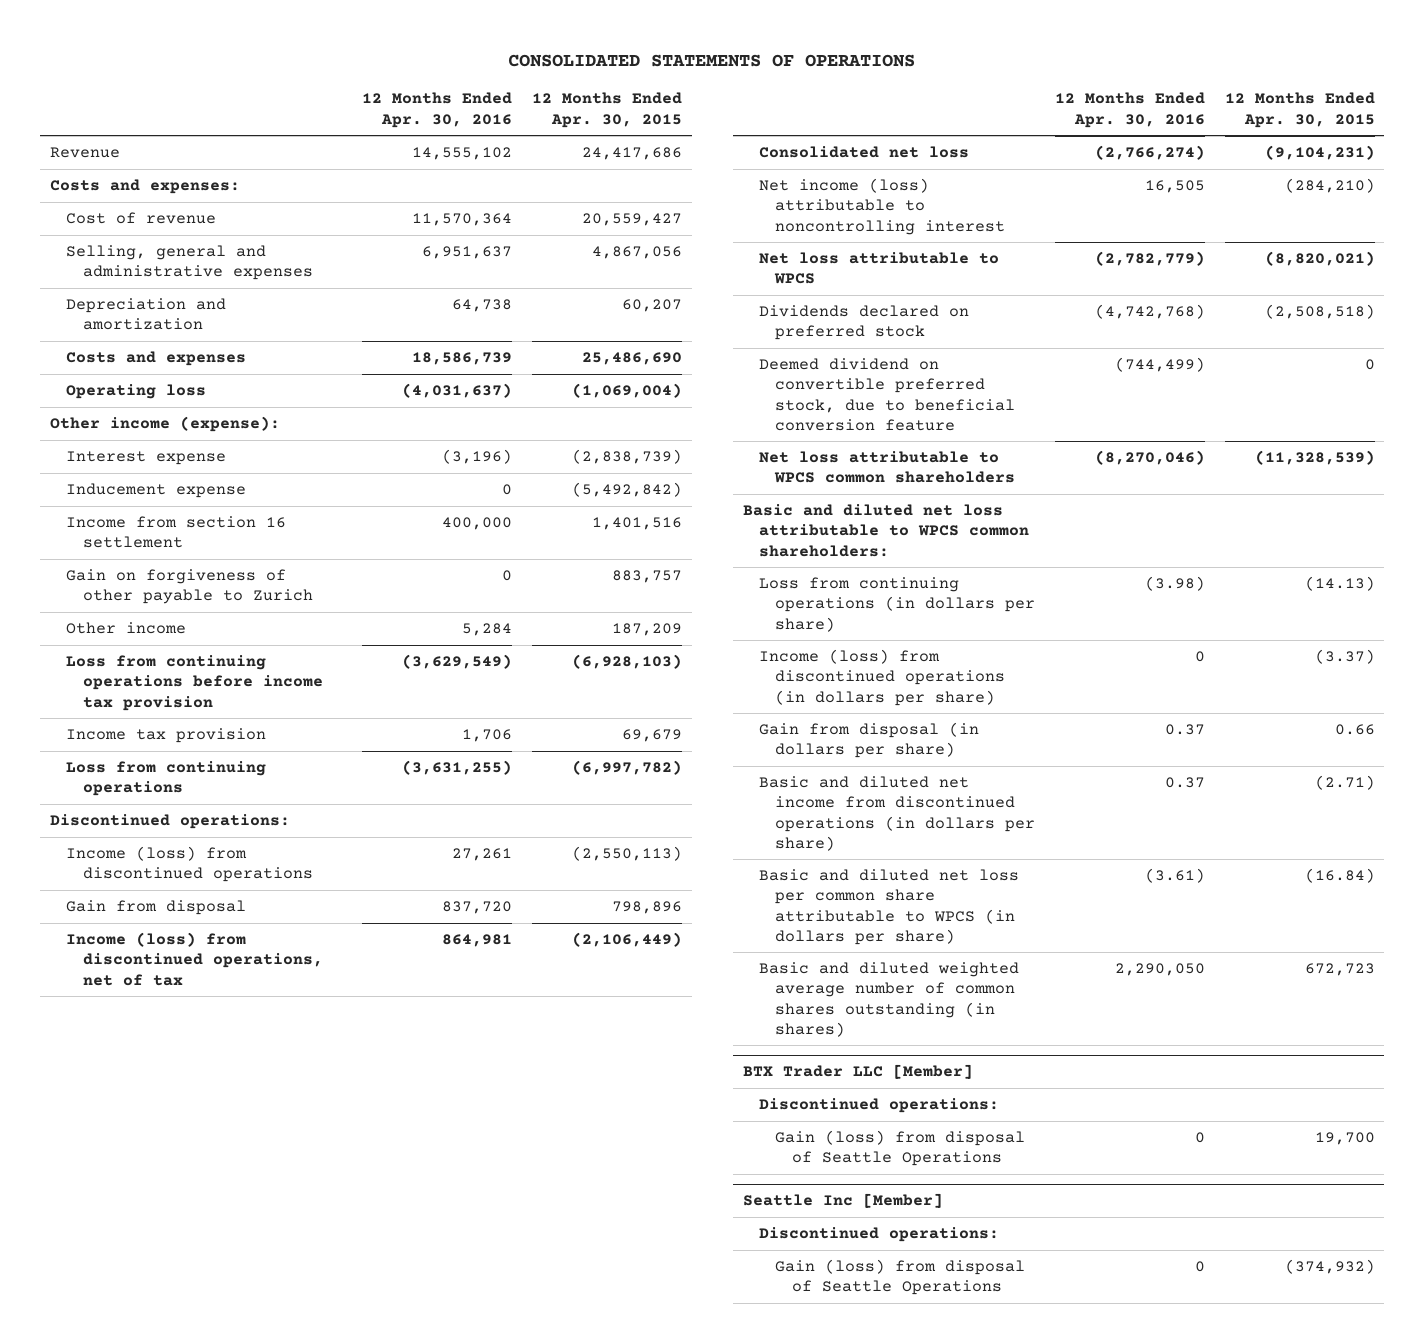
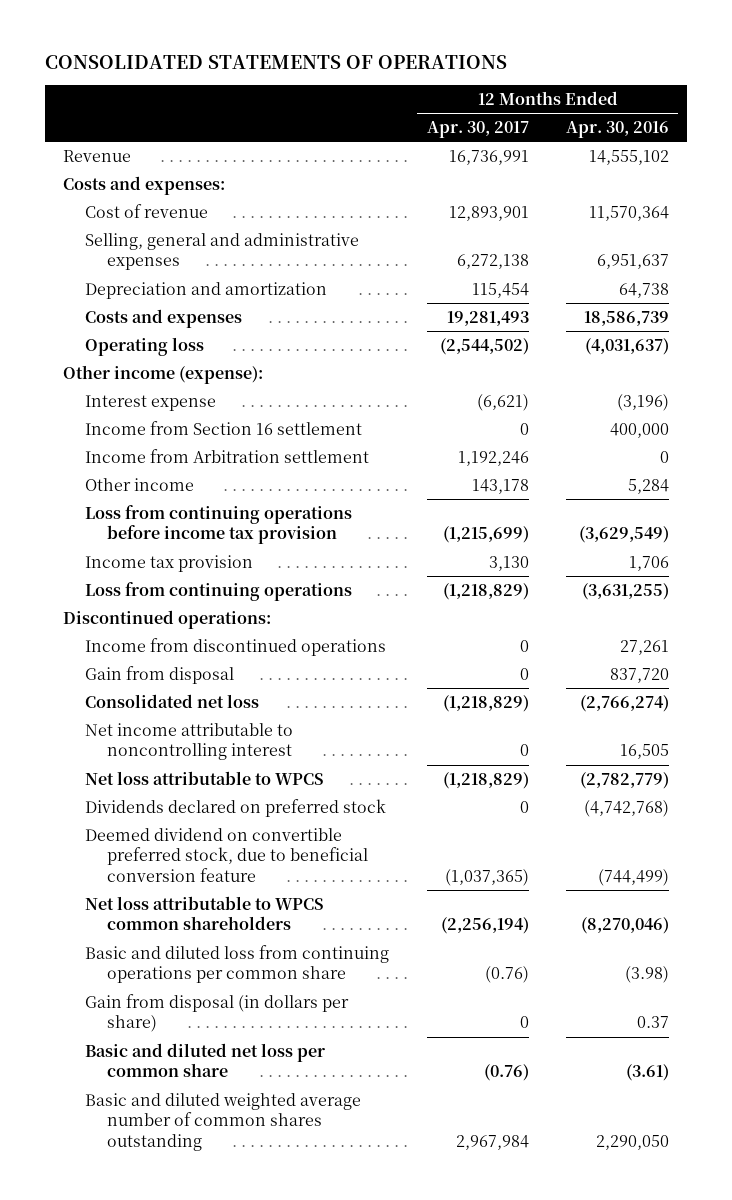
[531,92,682,128] 12 Months Ended Apr. 30, 2015 -> none
none -> [426,121,529,139] Apr. 30, 2017
[66,483,247,499] Inducement expense -> none
[66,569,313,605] Gain on forgiveness of other payable to Zurich -> none
[66,516,287,549] Income from section 16 settlement -> [85,420,363,435] Income from Section 16 settlement
none -> [85,448,370,463] Income from Arbitration settlement
[66,846,313,883] Income (loss) from discontinued operations -> [85,637,387,656] Income from discontinued operations
[66,932,323,986] Income (loss) from discontinued operations, net of tax -> none
[759,178,1006,235] Net income (loss) attributable to noncontrolling interest -> [85,722,294,761] Net income attributable to noncontrolling interest
[742,504,1030,557] Basic and diluted net loss attributable to WPCS common shareholders: -> none
[759,649,1006,706] Income (loss) from discontinued operations (in dollars per share) -> none
[759,577,1036,632] Loss from continuing operations (in dollars per share) -> [85,944,390,984] Basic and diluted loss from continuing operations per common share
[759,776,1036,851] Basic and diluted net income from discontinued operations (in dollars per share) -> none
[742,1064,973,1080] BTX Trader LLC [Member] -> none
[759,1098,1000,1114] Discontinued operations: -> none
[775,1130,1026,1167] Gain (loss) from disposal of Seattle Operations -> none
[742,1193,943,1209] Seattle Inc [Member] -> none
[759,1227,1000,1243] Discontinued operations: -> none
[775,1259,1026,1296] Gain (loss) from disposal of Seattle Operations -> none
[759,869,1020,945] Basic and diluted net loss per common share attributable to WPCS (in dollars per share) -> [85,1042,326,1078] Basic and diluted net loss per common share
[759,962,1020,1037] Basic and diluted weighted average number of common shares outstanding (in shares) -> [85,1092,362,1151] Basic and diluted weighted average number of common shares outstanding

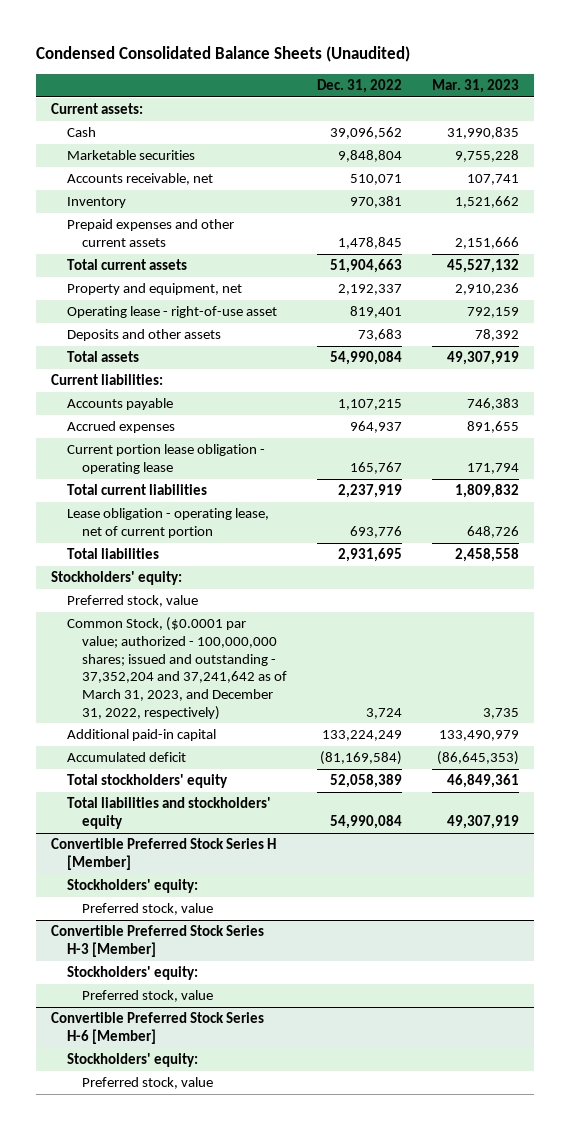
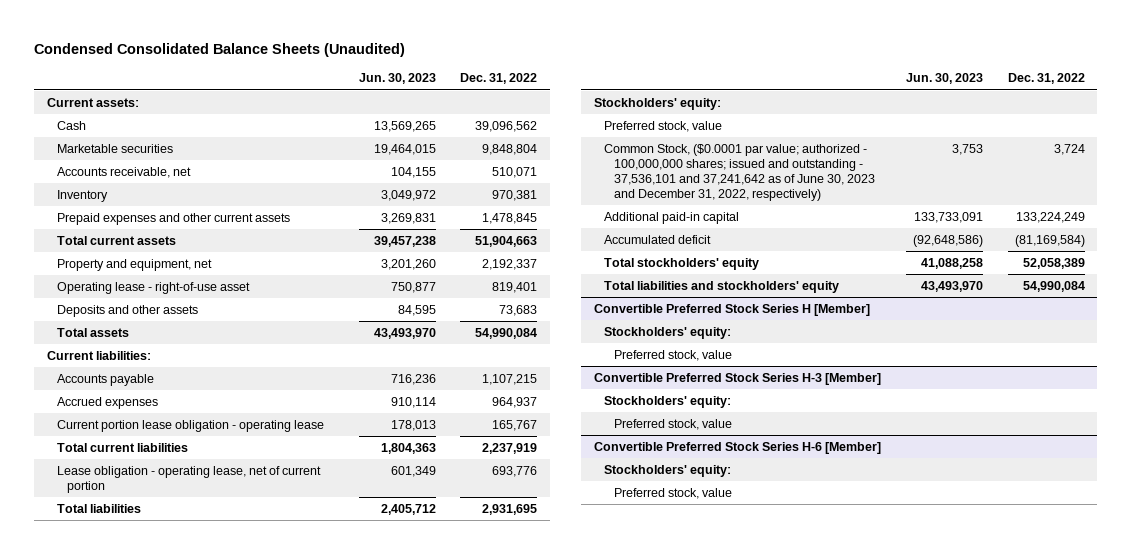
[431,78,519,93] Mar. 31, 2023 -> none
none -> [358,73,436,85] Jun. 30, 2023
[66,617,288,720] Common Stock, ($0.0001 par value; authorized - 100,000,000 shares; issued and outstanding - 37,352,204 and 37,241,642 as of March 31, 2023, and December 31, 2022, respectively) -> [603,143,876,201] Common Stock, ($0.0001 par value; authorized - 100,000,000 shares; issued and outstanding - 37,536,101 and 37,241,642 as of June 30, 2023 and December 31, 2022, respectively)

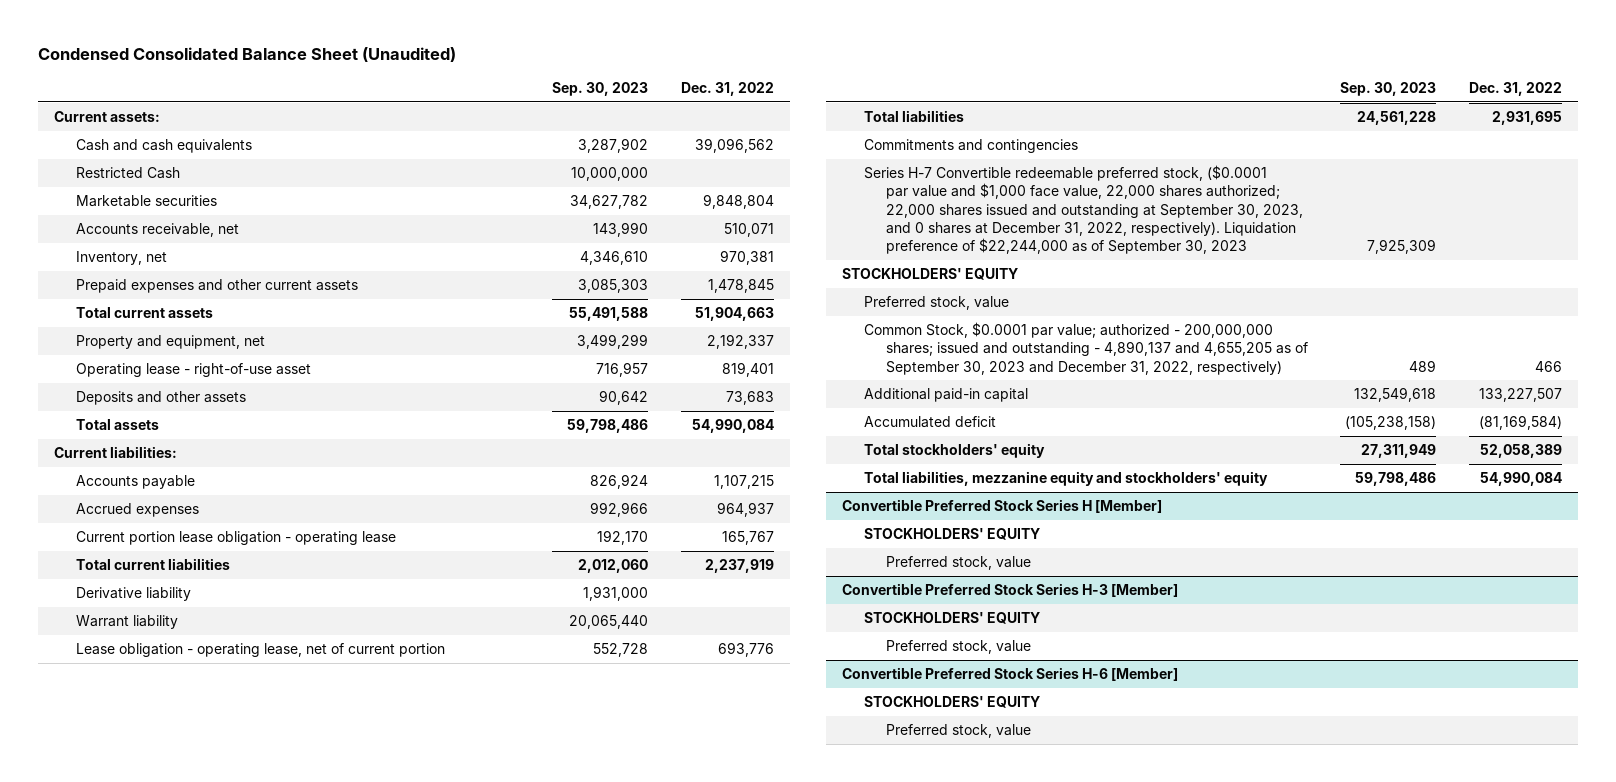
[34,42,406,57] Condensed Consolidated Balance Sheets (Unaudited) -> [37,46,456,62] Condensed Consolidated Balance Sheet (Unaudited)
[358,73,436,85] Jun. 30, 2023 -> none
none -> [552,81,649,96] Sep. 30, 2023
[56,120,86,130] Cash -> [75,139,252,154] Cash and cash equivalents
none -> [75,167,180,180] Restricted Cash
[56,189,108,202] Inventory -> [75,251,167,266] Inventory, net
none -> [75,587,191,602] Derivative liability
none -> [75,615,178,630] Warrant liability
none -> [863,139,1078,154] Commitments and contingencies
none -> [863,165,1303,255] Series H-7 Convertible redeemable preferred stock, ($0.0001 par value and $1,000 face value, 22,000 shares authorized; 22,000 shares issued and outstanding at September 30, 2023, and 0 shares at December 31, 2022, respectively). Liquidation preference of $22,244,000 as of September 30, 2023
[593,97,721,110] Stockholders' equity: -> [841,268,1018,281] STOCKHOLDERS' EQUITY
[603,143,876,201] Common Stock, ($0.0001 par value; authorized - 100,000,000 shares; issued and outstanding - 37,536,101 and 37,241,642 as of June 30, 2023 and December 31, 2022, respectively) -> [863,322,1308,375] Common Stock, $0.0001 par value; authorized - 200,000,000 shares; issued and outstanding - 4,890,137 and 4,655,205 as of September 30, 2023 and December 31, 2022, respectively)
[1053,143,1085,155] 3,724 -> [1535,360,1563,372] 466
[1015,211,1085,223] 133,224,249 -> [1479,388,1563,403] 133,227,507
[603,280,839,293] Total liabilities and stockholders' equity -> [863,471,1268,487] Total liabilities, mezzanine equity and stockholders' equity
[603,326,731,339] Stockholders' equity: -> [863,528,1040,541] STOCKHOLDERS' EQUITY
[603,395,731,408] Stockholders' equity: -> [863,612,1040,625] STOCKHOLDERS' EQUITY
[603,464,731,477] Stockholders' equity: -> [863,696,1040,709] STOCKHOLDERS' EQUITY

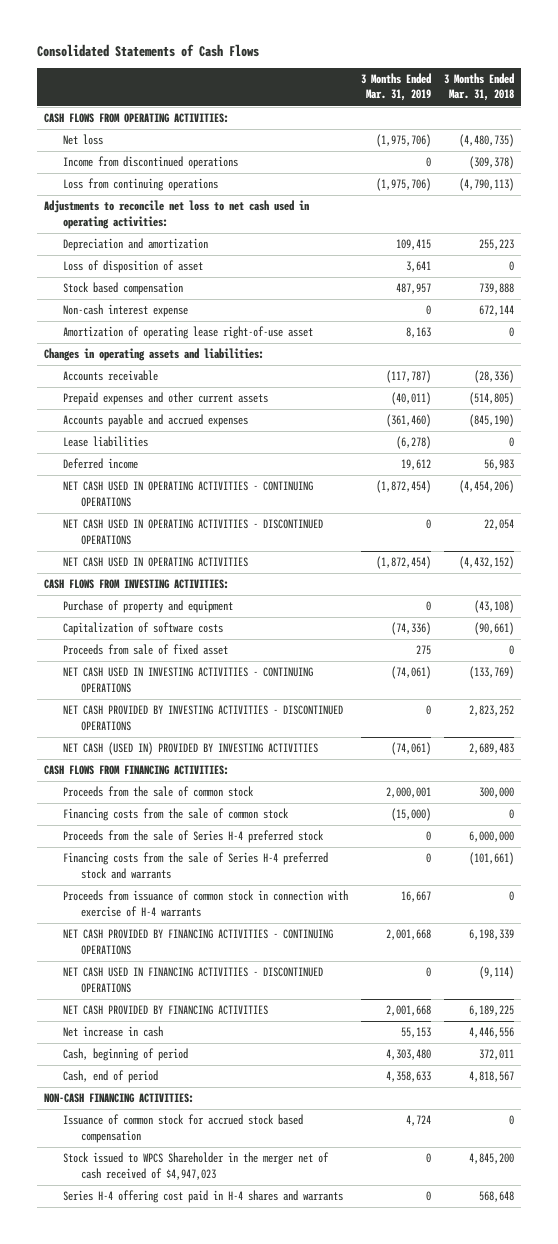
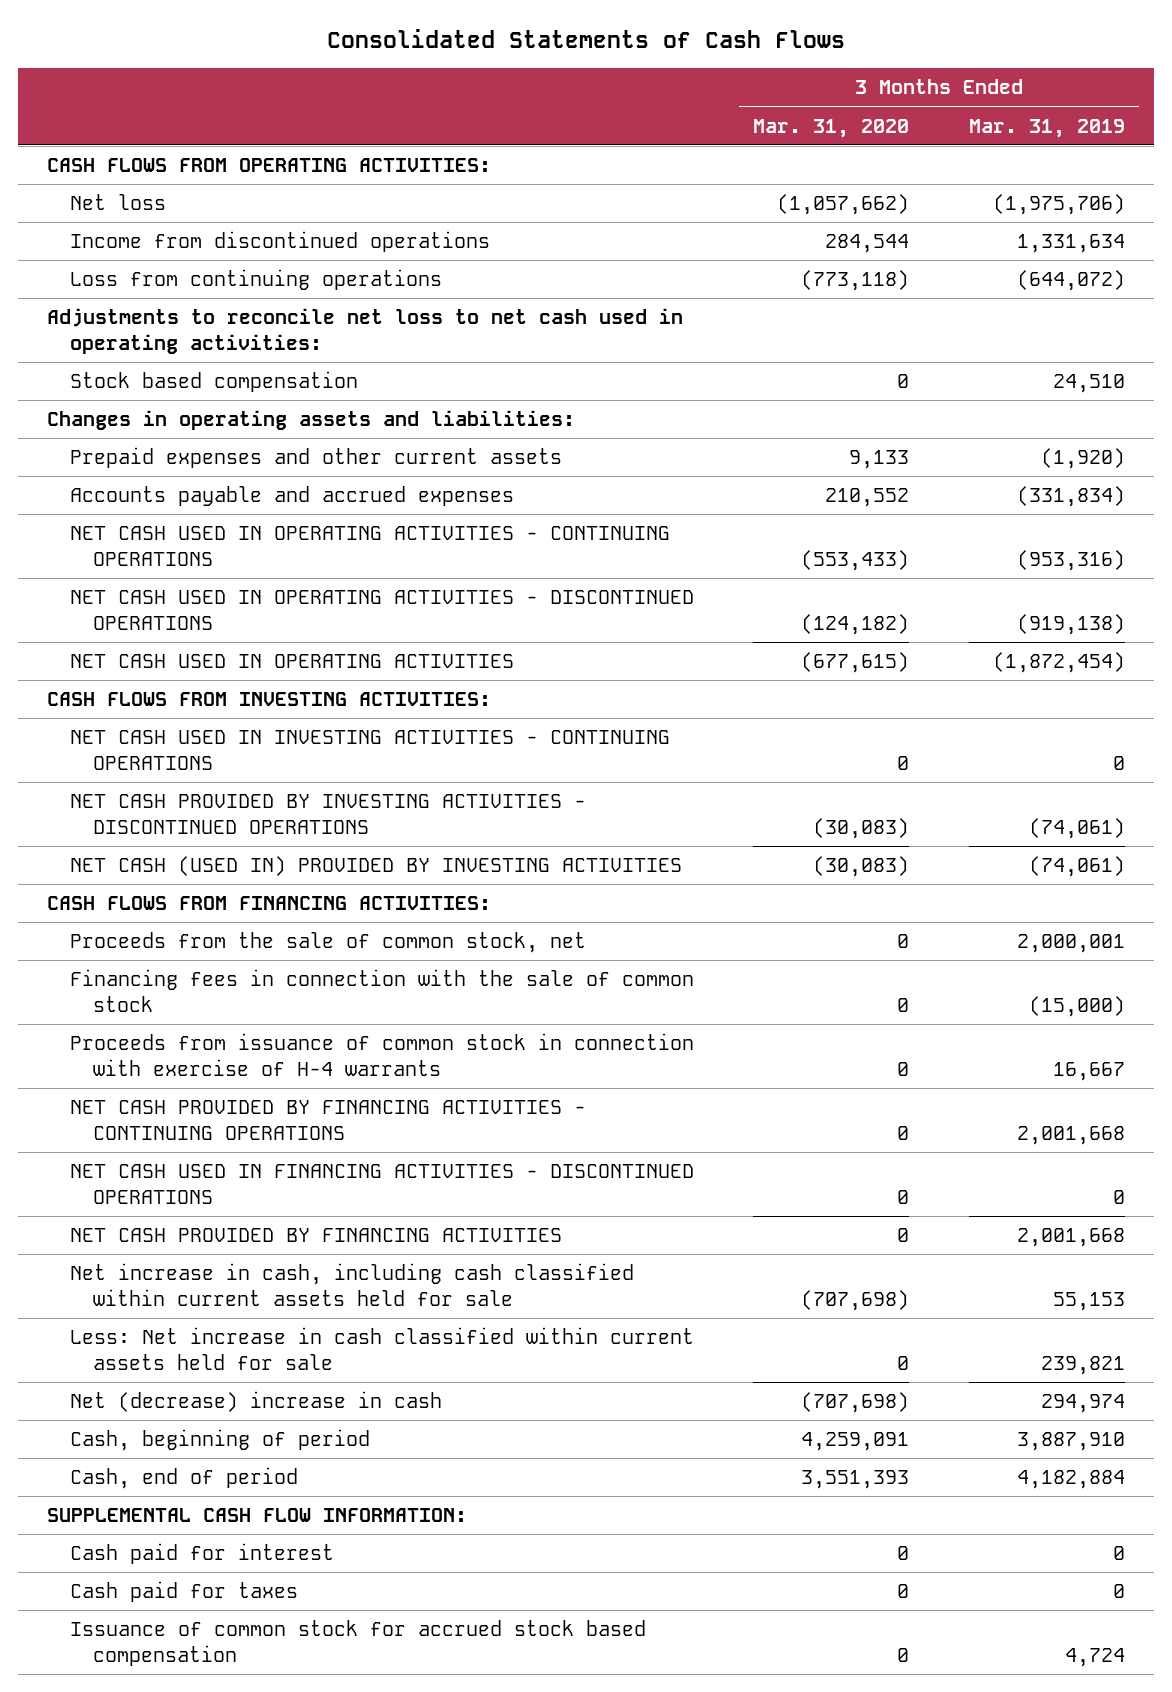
[444,73,515,102] 3 Months Ended Mar. 31, 2018 -> none
none -> [753,118,910,138] Mar. 31, 2020
[425,157,431,168] 0 -> [1016,234,1125,254] 1,331,634
[375,178,431,192] (1,975,706) -> [1016,270,1125,292] (644,072)
[62,238,208,252] Depreciation and amortization -> none
[62,260,203,274] Loss of disposition of asset -> none
[62,304,188,318] Non-cash interest expense -> none
[62,326,313,340] Amortization of operating lease right-of-use asset -> none
[395,283,431,295] 487,957 -> [1052,374,1125,394] 24,510
[62,370,158,382] Accounts receivable -> none
[62,436,148,448] Lease liabilities -> none
[62,458,138,470] Deferred income -> none
[390,392,431,406] (40,011) -> [1040,448,1125,470] (1,920)
[385,414,431,428] (361,460) -> [1016,486,1125,508] (331,834)
[375,480,431,494] (1,872,454) -> [1016,549,1125,571] (953,316)
[425,519,431,530] 0 -> [1016,613,1125,635] (919,138)
[62,600,233,614] Purchase of property and equipment -> none
[62,622,223,636] Capitalization of software costs -> none
[62,644,228,656] Proceeds from sale of fixed asset -> none
[390,666,431,680] (74,061) -> [1112,755,1125,770] 0
[425,705,431,716] 0 -> [1028,817,1125,839] (74,061)
[62,830,324,844] Proceeds from the sale of Series H-4 preferred stock -> none
[62,852,328,879] Financing costs from the sale of Series H-4 preferred stock and warrants -> none
[62,786,254,798] Proceeds from the sale of common stock -> [70,932,587,954] Proceeds from the sale of common stock, net
[62,808,289,822] Financing costs from the sale of common stock -> [70,969,695,1012] Financing fees in connection with the sale of common stock
[43,1093,194,1104] NON-CASH FINANCING ACTIVITIES: -> none
none -> [70,1263,635,1306] Net increase in cash, including cash classified within current assets held for sale
none -> [70,1327,695,1370] Less: Net increase in cash classified within current assets held for sale
[62,1026,163,1038] Net increase in cash -> [70,1391,443,1413] Net (decrease) increase in cash
[400,1027,431,1039] 55,153 -> [1040,1394,1125,1414] 294,974
[385,1049,431,1061] 4,303,480 -> [1016,1432,1125,1452] 3,887,910
[385,1071,431,1083] 4,358,633 -> [1016,1470,1125,1490] 4,182,884
none -> [47,1508,468,1523] SUPPLEMENTAL CASH FLOW INFORMATION:
none -> [70,1543,335,1565] Cash paid for interest
none -> [70,1581,299,1603] Cash paid for taxes
[62,1152,329,1180] Stock issued to WPCS Shareholder in the merger net of cash received of $4,947,023 -> none
[62,1190,343,1204] Series H-4 offering cost paid in H-4 shares and warrants -> none

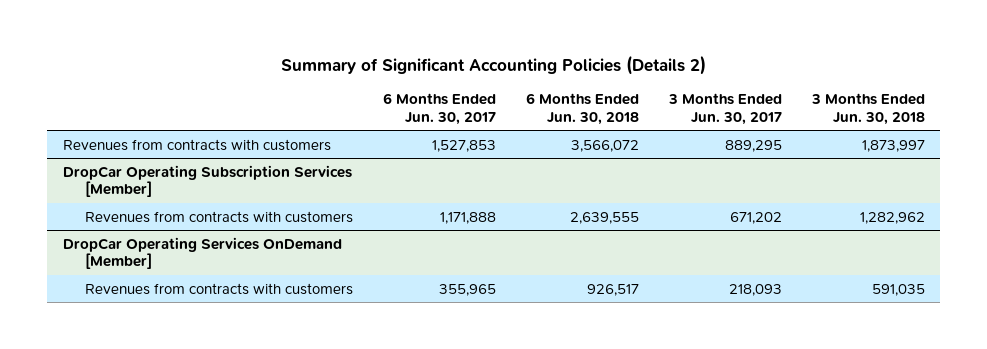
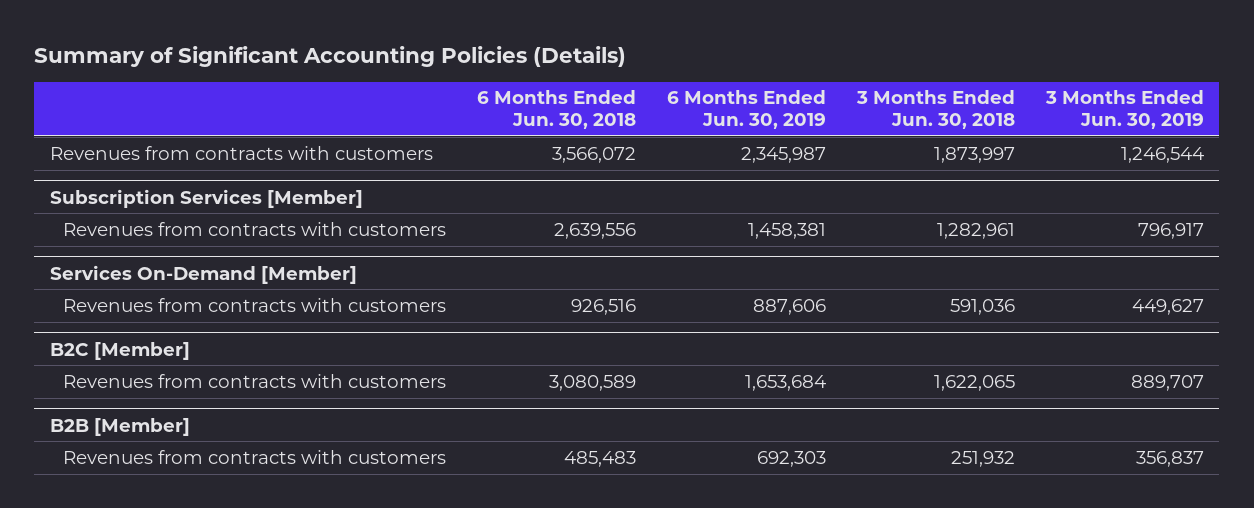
[280,54,706,75] Summary of Significant Accounting Policies (Details 2) -> [34,46,627,68] Summary of Significant Accounting Policies (Details)
[382,92,496,125] 6 Months Ended Jun. 30, 2017 -> none
[667,92,782,125] 3 Months Ended Jun. 30, 2017 -> none
none -> [666,90,826,129] 6 Months Ended Jun. 30, 2019
none -> [1044,90,1204,129] 3 Months Ended Jun. 30, 2019
[62,164,352,198] DropCar Operating Subscription Services [Member] -> [49,188,363,208] Subscription Services [Member]
[569,211,639,224] 2,639,555 -> [553,222,636,239] 2,639,556
[859,211,925,224] 1,282,962 -> [936,222,1015,239] 1,282,961
[62,236,342,270] DropCar Operating Services OnDemand [Member] -> [49,264,357,284] Services On-Demand [Member]
[586,283,639,296] 926,517 -> [570,298,636,315] 926,516
[871,283,925,296] 591,035 -> [949,298,1015,315] 591,036
none -> [49,341,190,360] B2C [Member]
none -> [62,373,446,388] Revenues from contracts with customers
none -> [49,417,190,436] B2B [Member]
none -> [62,449,446,464] Revenues from contracts with customers

